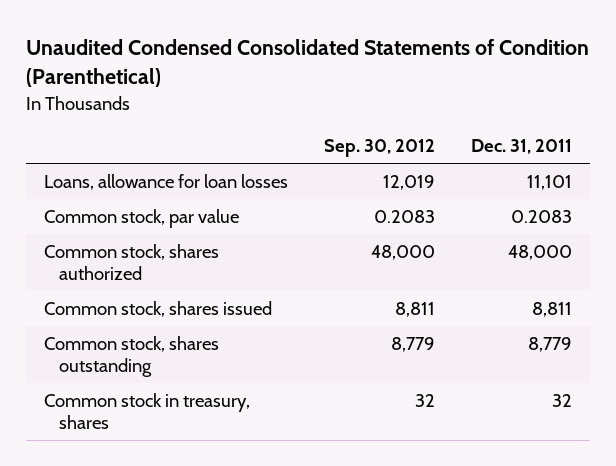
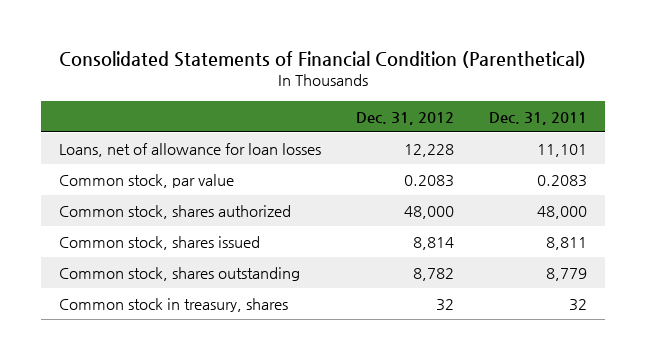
[26,39,590,88] Unaudited Condensed Consolidated Statements of Condition (Parenthetical) -> [58,50,586,68] Consolidated Statements of Financial Condition (Parenthetical)
[324,139,436,158] Sep. 30, 2012 -> none
none -> [355,111,454,125] Dec. 31, 2012
[44,174,289,191] Loans, allowance for loan losses -> [58,142,321,157] Loans, net of allowance for loan losses

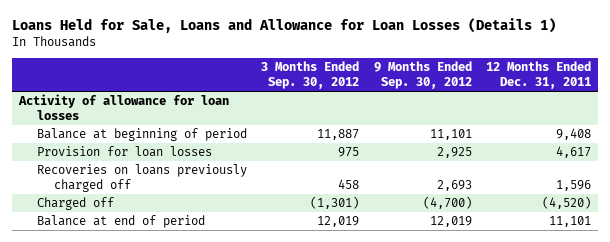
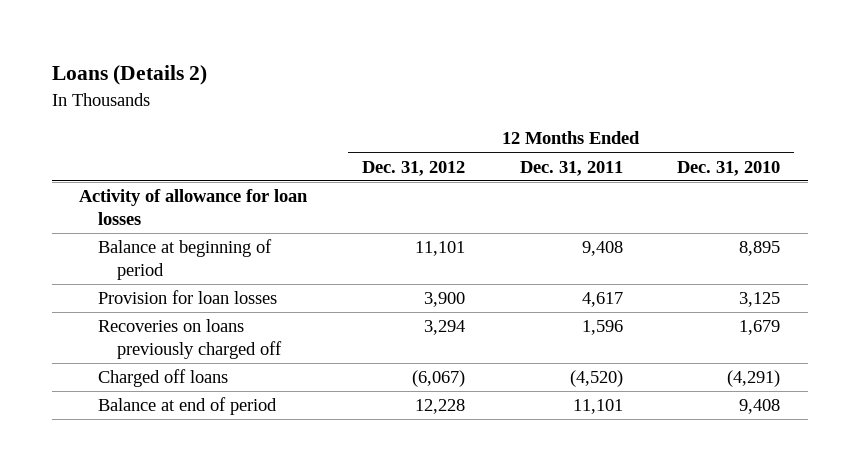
[12,18,557,34] Loans Held for Sale, Loans and Allowance for Loan Losses (Details 1) -> [51,65,207,86] Loans (Details 2)
[261,61,360,90] 3 Months Ended Sep. 30, 2012 -> none
[373,61,472,90] 9 Months Ended Sep. 30, 2012 -> none
none -> [361,160,465,176] Dec. 31, 2012
none -> [677,160,781,176] Dec. 31, 2010
[36,197,114,211] Charged off -> [98,369,229,388] Charged off loans

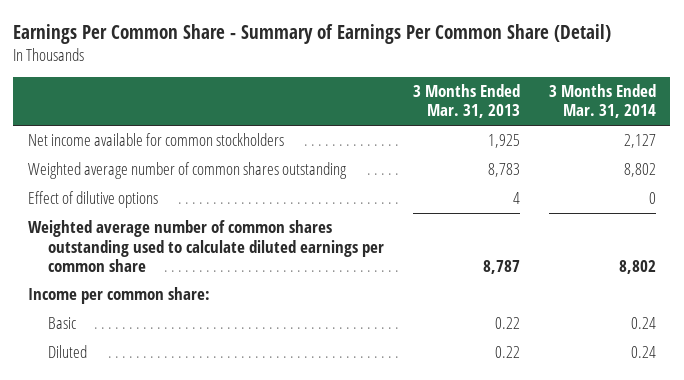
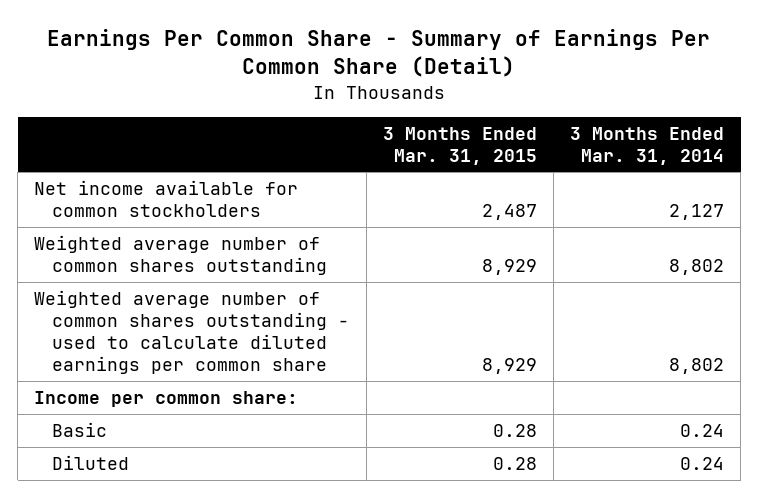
[412,84,520,119] 3 Months Ended Mar. 31, 2013 -> none
none -> [382,126,537,165] 3 Months Ended Mar. 31, 2015
[27,191,158,209] Effect of dilutive options -> none
[27,220,385,272] Weighted average number of common shares outstanding used to calculate diluted earnings per common share -> [34,289,350,374] Weighted average number of common shares outstanding - used to calculate diluted earnings per common share

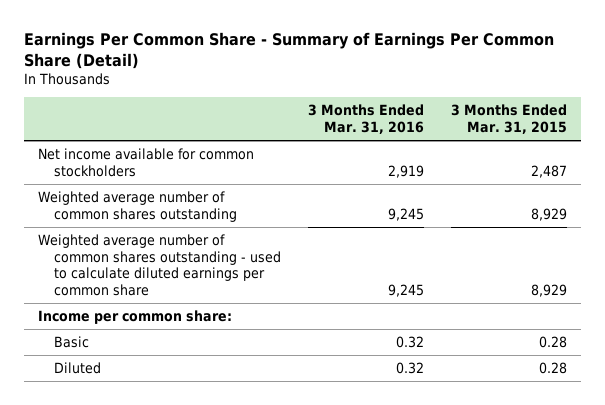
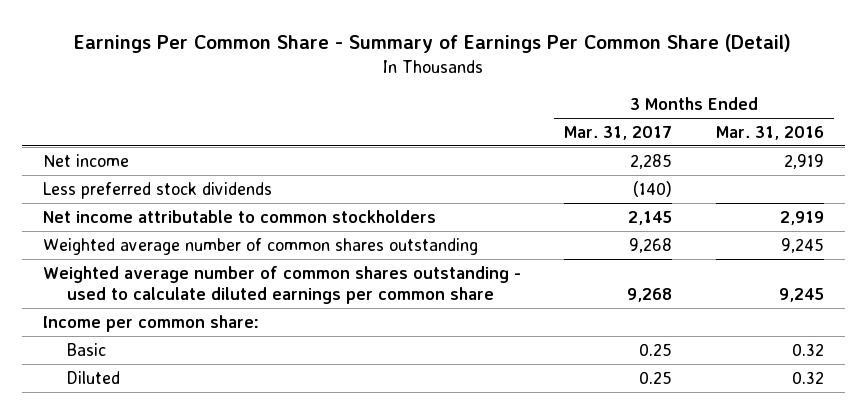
[451,104,568,134] 3 Months Ended Mar. 31, 2015 -> none
none -> [564,125,673,140] Mar. 31, 2017
[37,148,254,177] Net income available for common stockholders -> [43,153,130,167] Net income
none -> [43,181,273,199] Less preferred stock dividends
none -> [43,209,437,223] Net income attributable to common stockholders

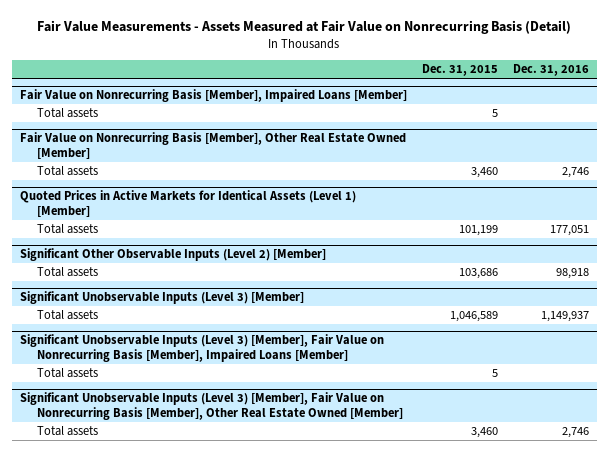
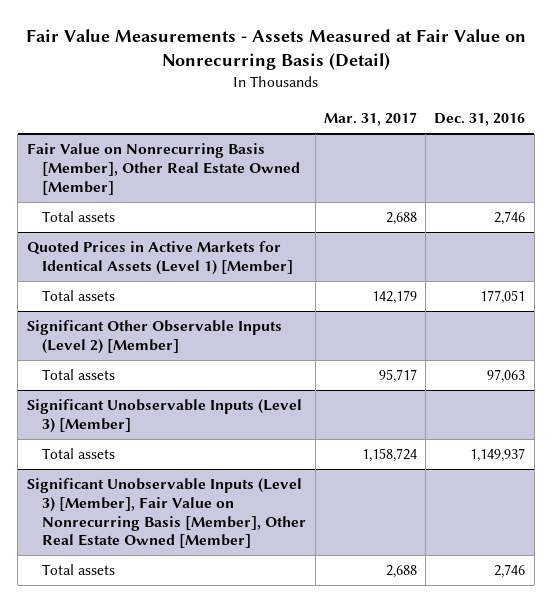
[421,64,498,77] Dec. 31, 2015 -> none
none -> [323,112,417,127] Mar. 31, 2017
[19,89,407,103] Fair Value on Nonrecurring Basis [Member], Impaired Loans [Member] -> none
[37,108,99,119] Total assets -> none
[556,268,590,280] 98,918 -> [487,369,526,384] 97,063
[19,334,384,362] Significant Unobservable Inputs (Level 3) [Member], Fair Value on Nonrecurring Basis [Member], Impaired Loans [Member] -> none
[37,368,99,379] Total assets -> none

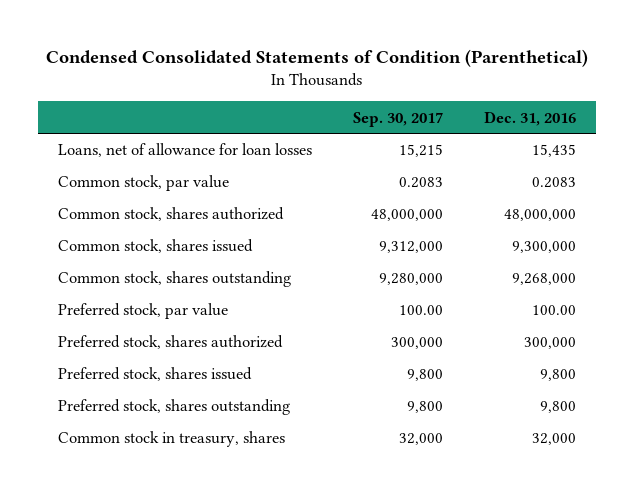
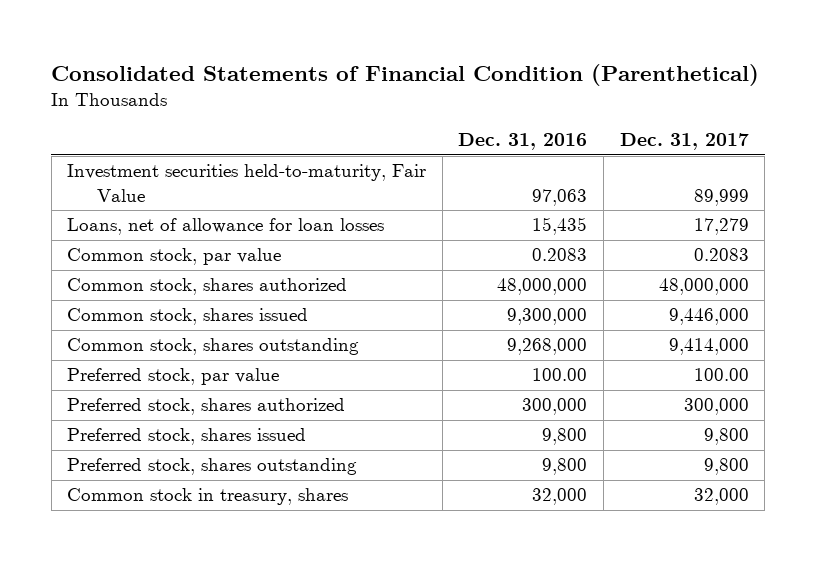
[46,49,589,68] Condensed Consolidated Statements of Condition (Parenthetical) -> [51,63,760,86] Consolidated Statements of Financial Condition (Parenthetical)
[353,111,444,127] Sep. 30, 2017 -> none
none -> [619,133,749,151] Dec. 31, 2017
none -> [67,164,427,202] Investment securities held-to-maturity, Fair Value

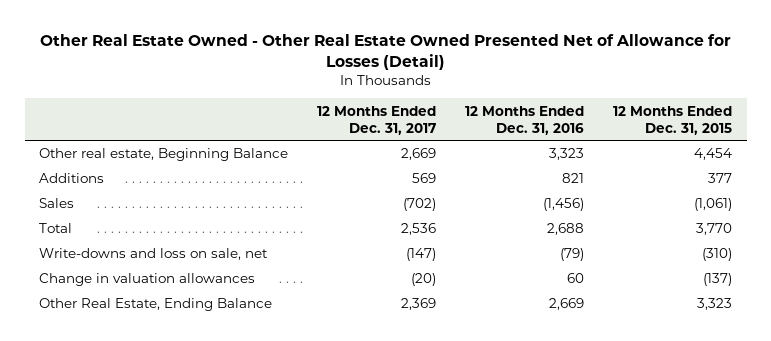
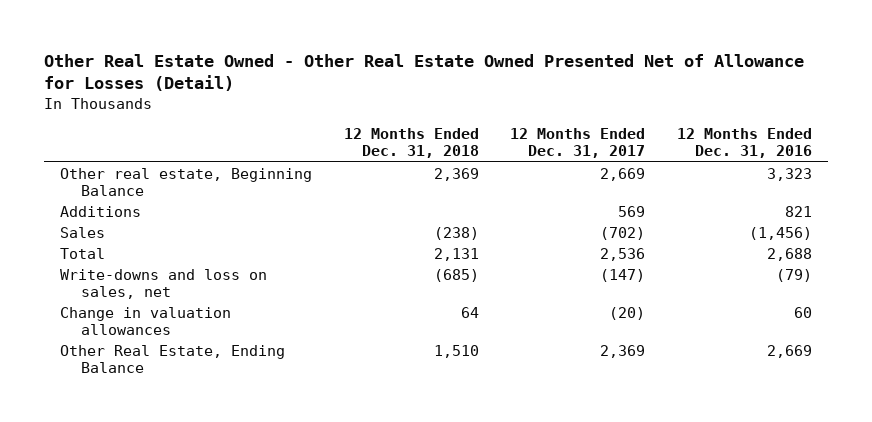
[613,105,733,135] 12 Months Ended Dec. 31, 2015 -> none
none -> [343,128,479,159] 12 Months Ended Dec. 31, 2018
[39,248,269,261] Write-downs and loss on sale, net -> [59,268,267,299] Write-downs and loss on sales, net

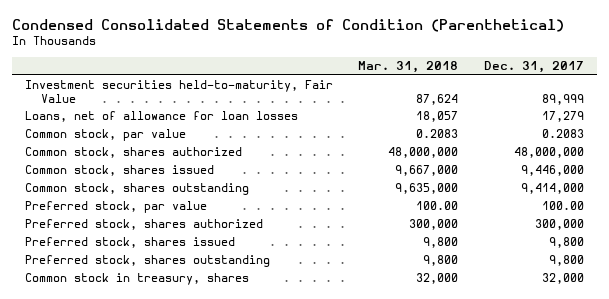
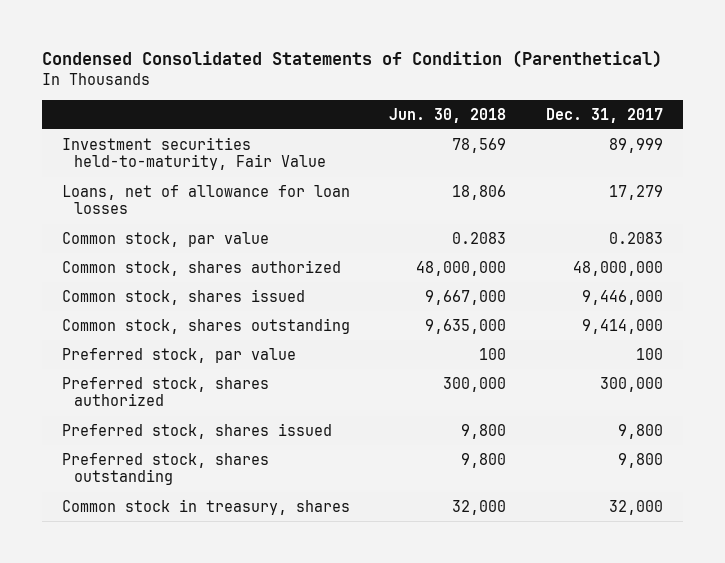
[358,61,459,74] Mar. 31, 2018 -> none
none -> [389,107,507,123] Jun. 30, 2018
[542,201,585,211] 100.00 -> [636,347,664,360] 100

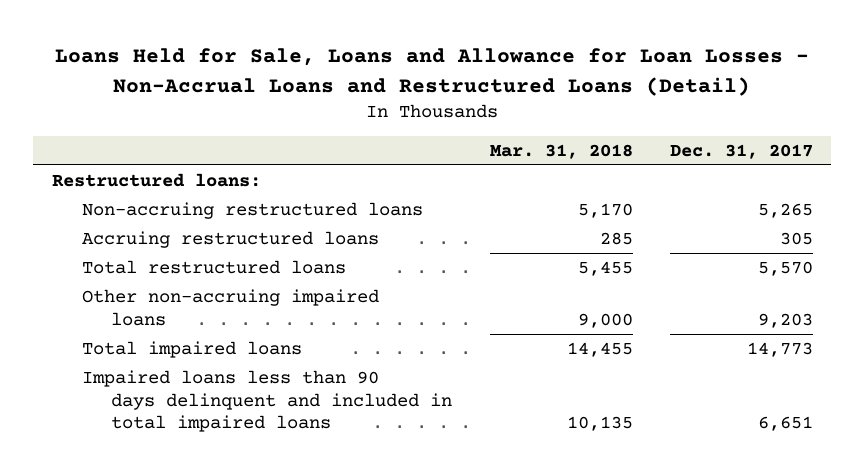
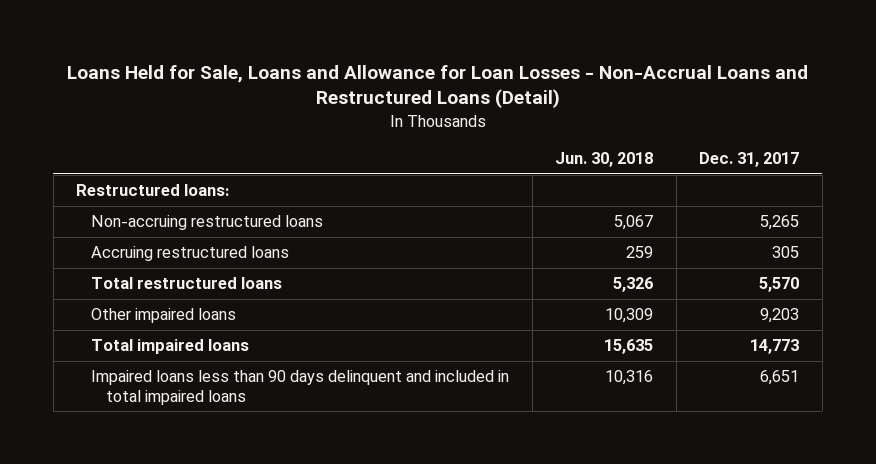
[489,143,633,159] Mar. 31, 2018 -> none
none -> [555,152,654,168] Jun. 30, 2018
[81,288,379,326] Other non-accruing impaired loans -> [91,308,237,324] Other impaired loans

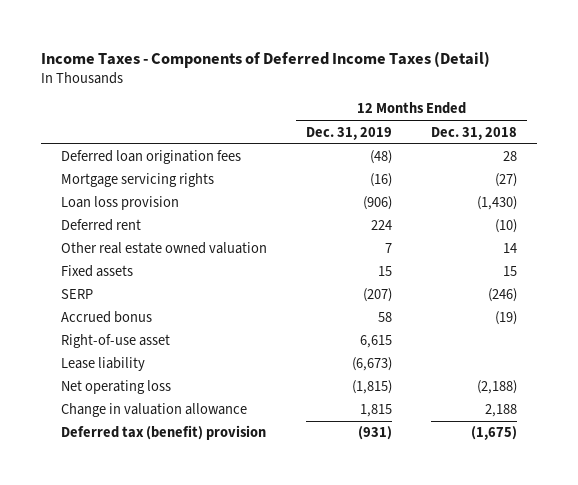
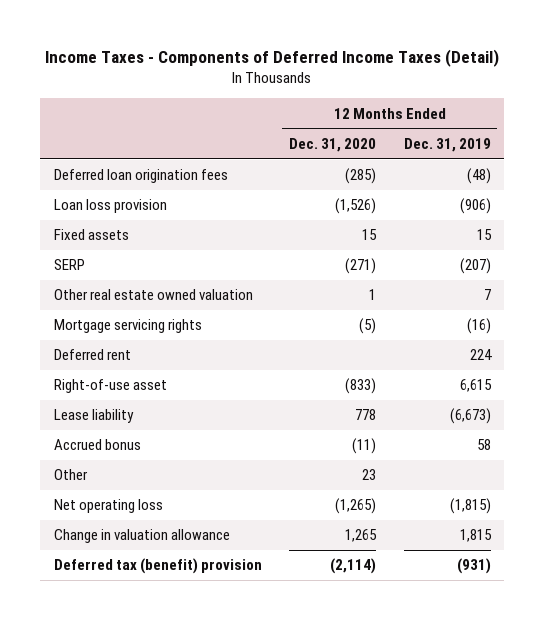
[431,126,518,140] Dec. 31, 2018 -> none
none -> [289,137,377,152] Dec. 31, 2020
[60,242,267,255] Other real estate owned valuation -> [53,289,253,301] Other real estate owned valuation
[60,173,214,188] Mortgage servicing rights -> [53,319,202,334] Mortgage servicing rights
[60,219,141,232] Deferred rent -> [53,349,131,361] Deferred rent
[60,311,152,324] Accrued bonus -> [53,439,141,451] Accrued bonus
none -> [53,469,88,481] Other

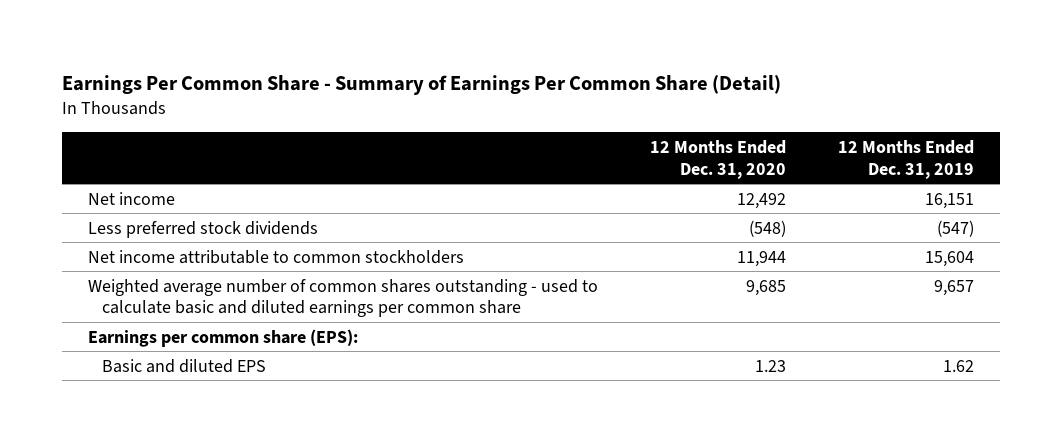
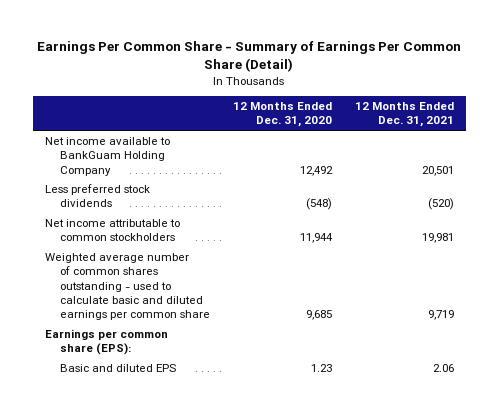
[837,139,974,179] 12 Months Ended Dec. 31, 2019 -> none
none -> [355,102,455,128] 12 Months Ended Dec. 31, 2021
[88,191,176,205] Net income -> [44,137,170,176] Net income available to BankGuam Holding Company

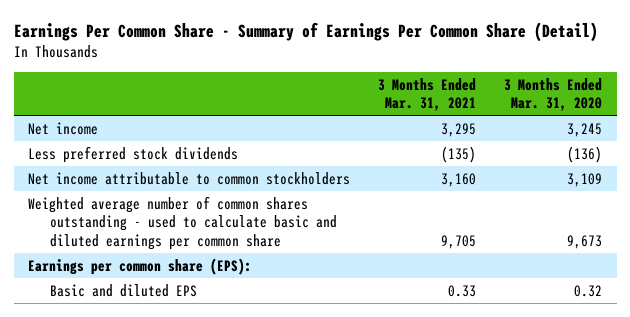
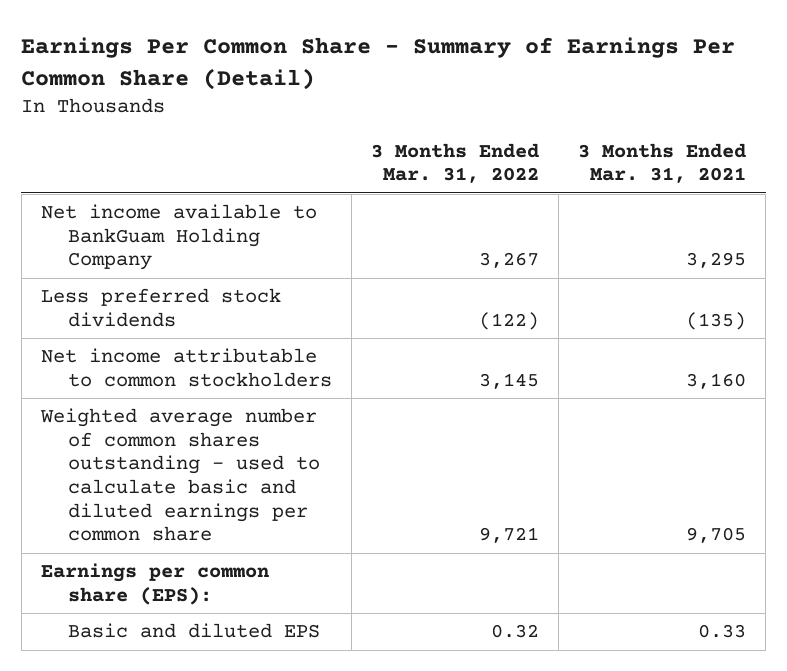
[504,77,603,112] 3 Months Ended Mar. 31, 2020 -> none
none -> [370,142,539,184] 3 Months Ended Mar. 31, 2022
[27,121,98,135] Net income -> [40,204,317,271] Net income available to BankGuam Holding Company

